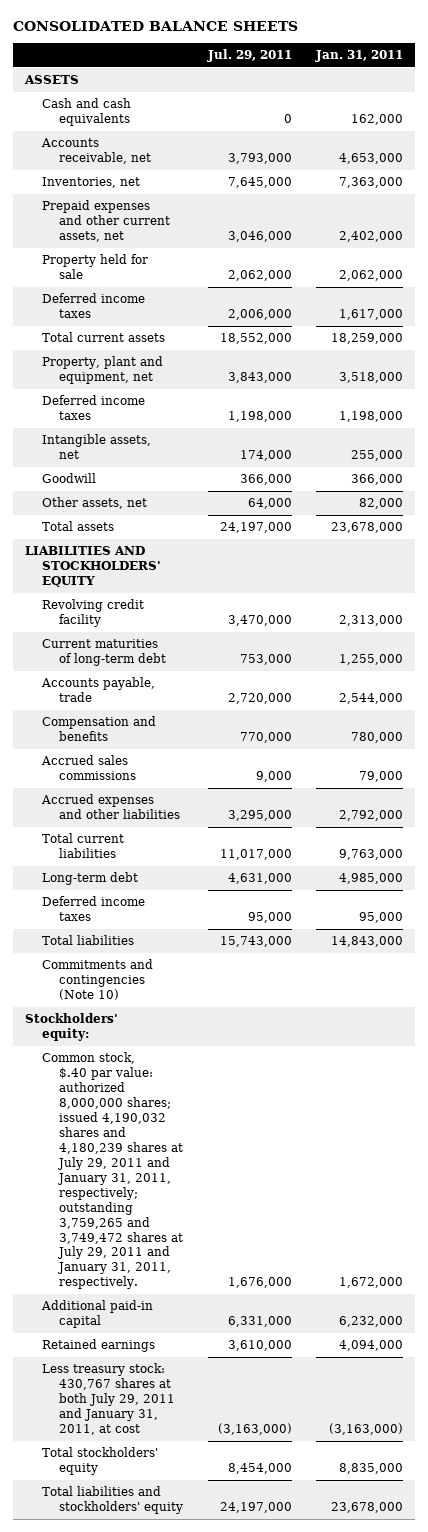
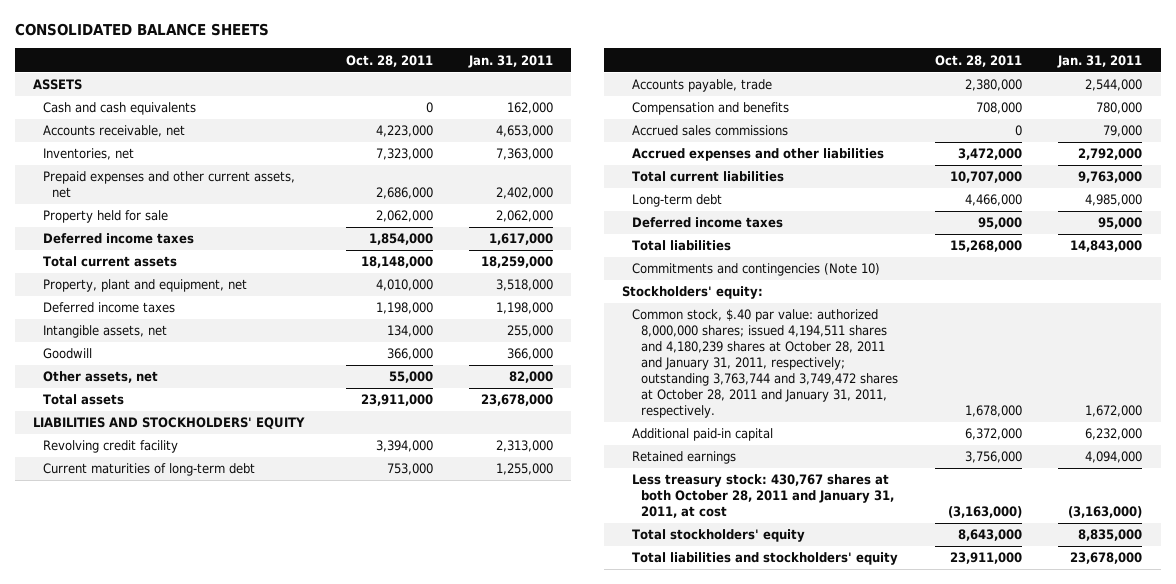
[206,48,292,62] Jul. 29, 2011 -> none
none -> [345,54,433,67] Oct. 28, 2011
[41,1052,184,1290] Common stock, $.40 par value: authorized 8,000,000 shares; issued 4,190,032 shares and 4,180,239 shares at July 29, 2011 and January 31, 2011, respectively; outstanding 3,759,265 and 3,749,472 shares at July 29, 2011 and January 31, 2011, respectively. -> [631,309,899,418] Common stock, $.40 par value: authorized 8,000,000 shares; issued 4,194,511 shares and 4,180,239 shares at October 28, 2011 and January 31, 2011, respectively; outstanding 3,763,744 and 3,749,472 shares at October 28, 2011 and January 31, 2011, respectively.
[41,1363,176,1435] Less treasury stock: 430,767 shares at both July 29, 2011 and January 31, 2011, at cost -> [631,474,895,519] Less treasury stock: 430,767 shares at both October 28, 2011 and January 31, 2011, at cost

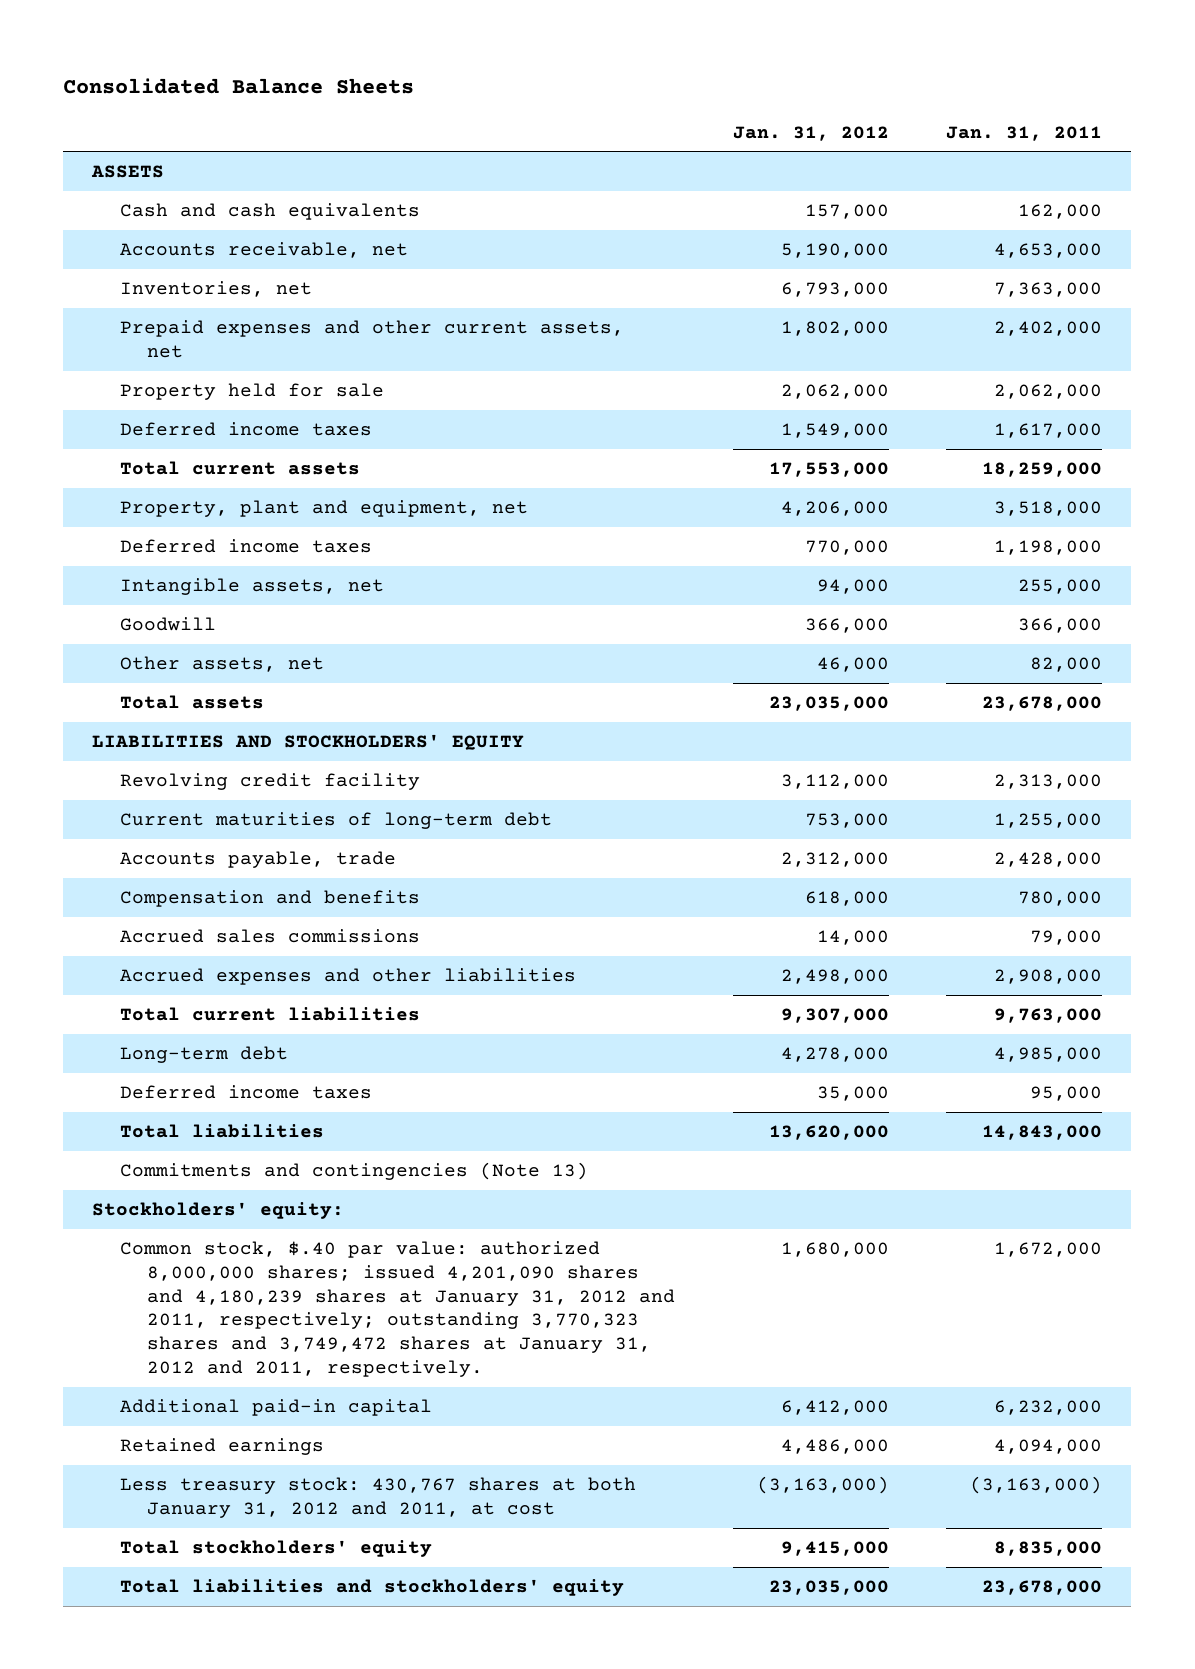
[15,23,270,37] CONSOLIDATED BALANCE SHEETS -> [63,78,415,95] Consolidated Balance Sheets
[345,54,433,67] Oct. 28, 2011 -> none
none -> [732,125,889,141] Jan. 31, 2012
[1085,79,1143,92] 2,544,000 -> [994,851,1103,867] 2,428,000
[1078,148,1143,161] 2,792,000 -> [994,968,1103,984] 2,908,000
[631,263,880,277] Commitments and contingencies (Note 10) -> [119,1161,588,1180] Commitments and contingencies (Note 13)
[631,309,899,418] Common stock, $.40 par value: authorized 8,000,000 shares; issued 4,194,511 shares and 4,180,239 shares at October 28, 2011 and January 31, 2011, respectively; outstanding 3,763,744 and 3,749,472 shares at October 28, 2011 and January 31, 2011, respectively. -> [119,1240,675,1377] Common stock, $.40 par value: authorized 8,000,000 shares; issued 4,201,090 shares and 4,180,239 shares at January 31, 2012 and 2011, respectively; outstanding 3,770,323 shares and 3,749,472 shares at January 31, 2012 and 2011, respectively.
[631,474,895,519] Less treasury stock: 430,767 shares at both October 28, 2011 and January 31, 2011, at cost -> [119,1476,636,1518] Less treasury stock: 430,767 shares at both January 31, 2012 and 2011, at cost

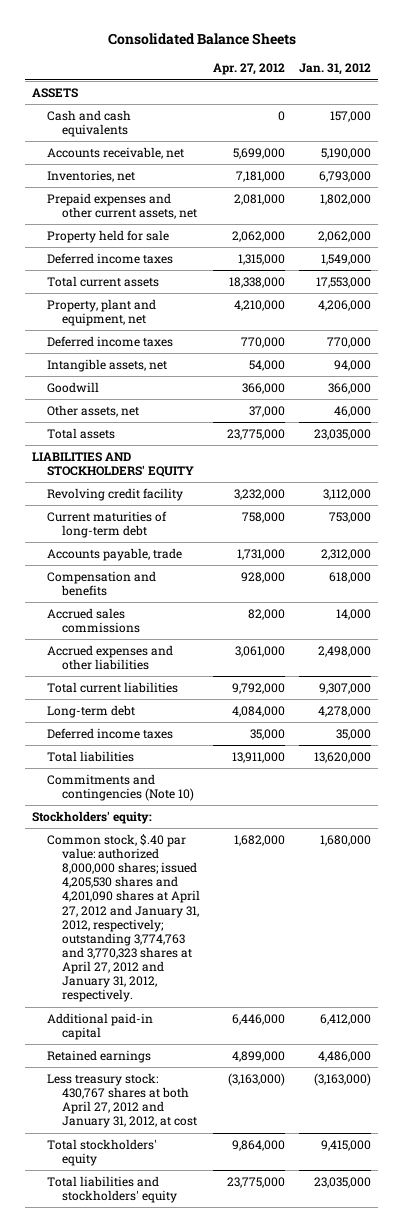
[946,125,1103,141] Jan. 31, 2011 -> none
none -> [213,63,286,76] Apr. 27, 2012
[119,1161,588,1180] Commitments and contingencies (Note 13) -> [46,773,194,802] Commitments and contingencies (Note 10)
[119,1240,675,1377] Common stock, $.40 par value: authorized 8,000,000 shares; issued 4,201,090 shares and 4,180,239 shares at January 31, 2012 and 2011, respectively; outstanding 3,770,323 shares and 3,749,472 shares at January 31, 2012 and 2011, respectively. -> [46,833,200,1003] Common stock, $.40 par value: authorized 8,000,000 shares; issued 4,205,530 shares and 4,201,090 shares at April 27, 2012 and January 31, 2012, respectively; outstanding 3,774,763 and 3,770,323 shares at April 27, 2012 and January 31, 2012, respectively.
[119,1476,636,1518] Less treasury stock: 430,767 shares at both January 31, 2012 and 2011, at cost -> [46,1072,197,1129] Less treasury stock: 430,767 shares at both April 27, 2012 and January 31, 2012, at cost

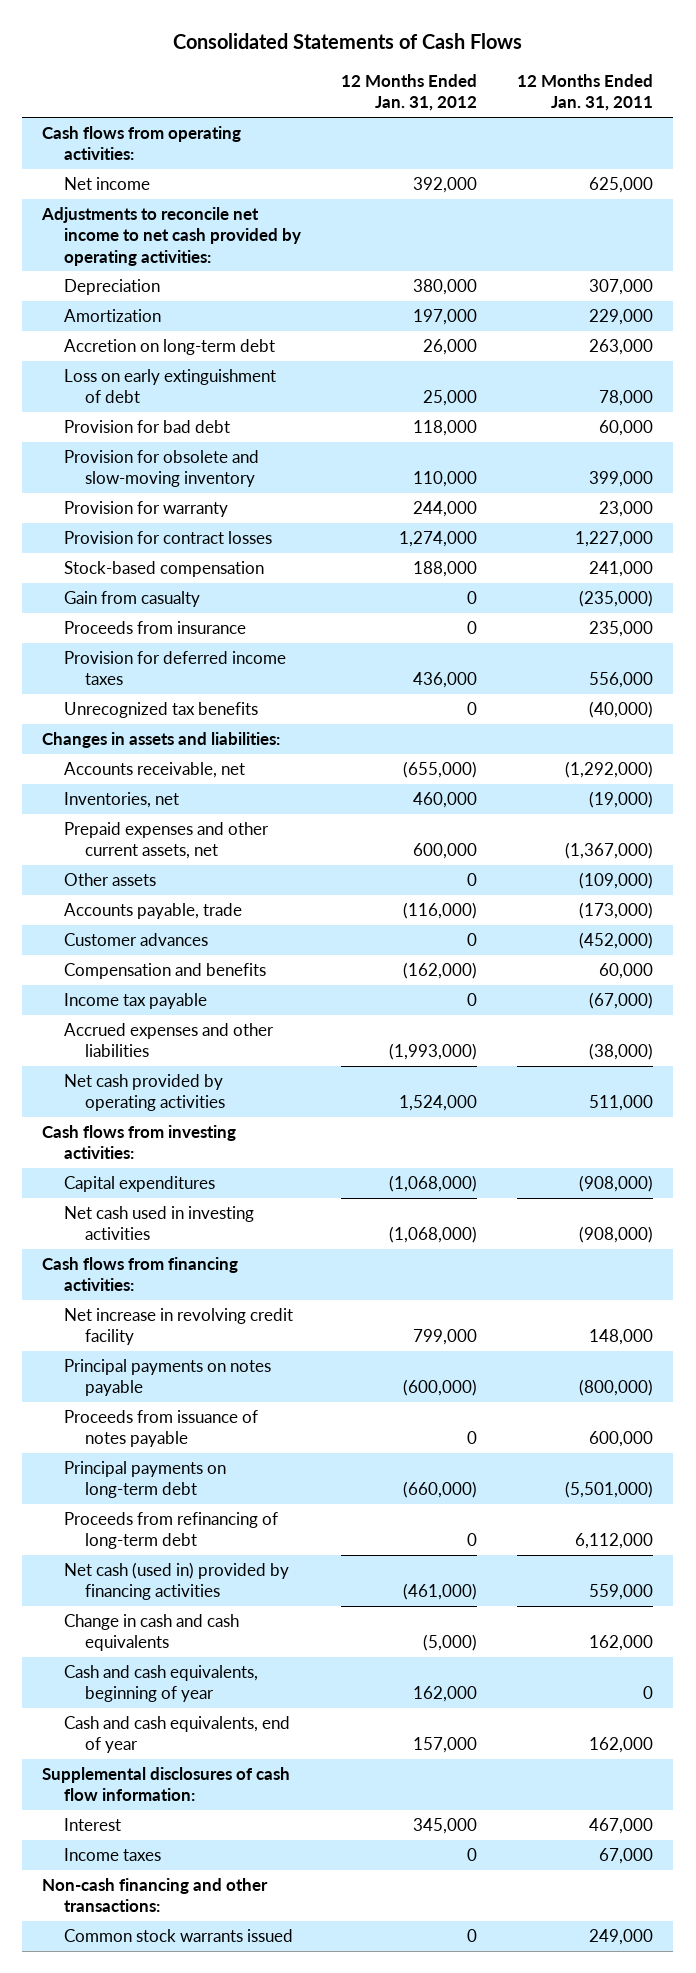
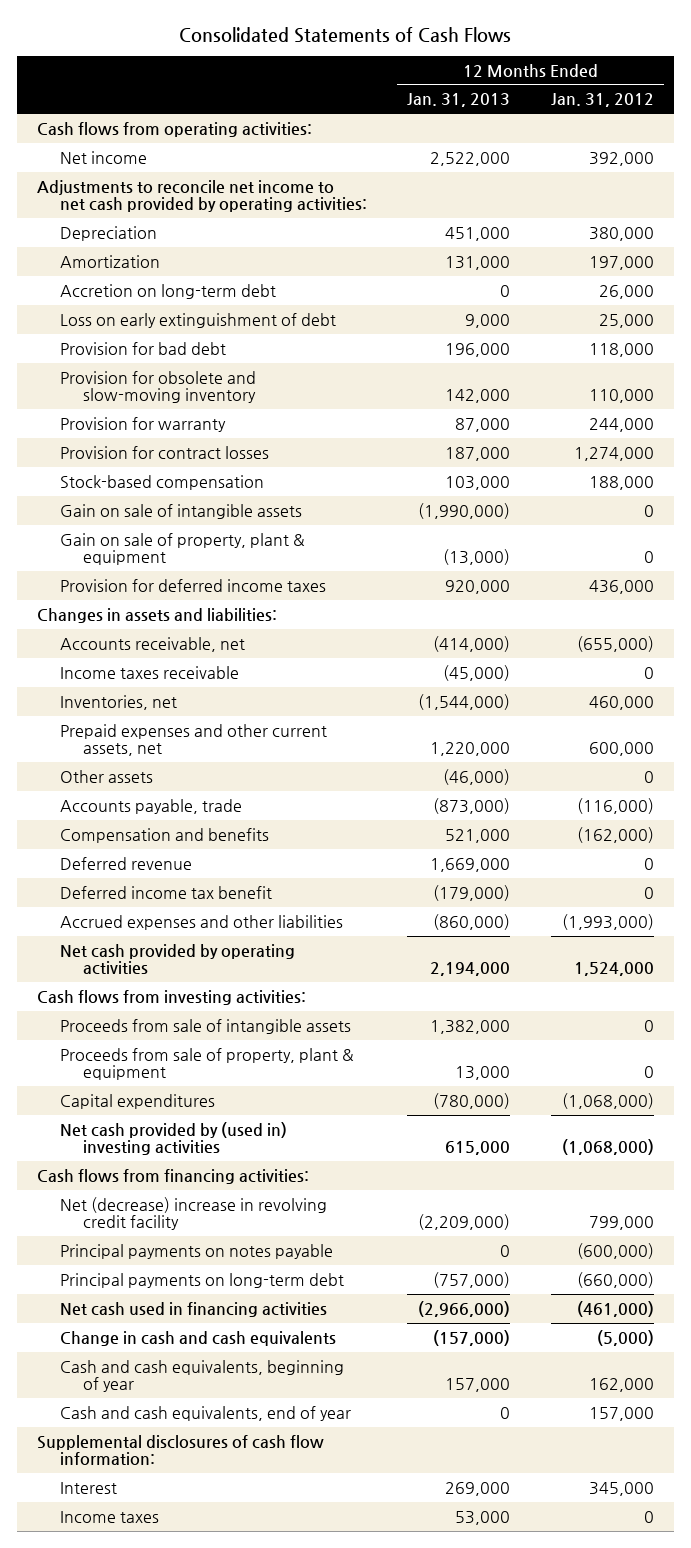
[517,74,654,112] 12 Months Ended Jan. 31, 2011 -> none
none -> [407,93,511,108] Jan. 31, 2013
[63,591,200,608] Gain from casualty -> none
[63,621,246,635] Proceeds from insurance -> none
none -> [60,503,303,519] Gain on sale of intangible assets
none -> [60,532,306,566] Gain on sale of property, plant & equipment
[63,702,258,719] Unrecognized tax benefits -> none
none -> [60,665,240,679] Income taxes receivable
[63,933,208,947] Customer advances -> none
[63,993,207,1010] Income tax payable -> none
none -> [60,856,193,870] Deferred revenue
none -> [60,885,273,899] Deferred income tax benefit
none -> [60,1018,352,1034] Proceeds from sale of intangible assets
none -> [60,1047,355,1081] Proceeds from sale of property, plant & equipment
[63,1206,254,1241] Net cash used in investing activities -> [60,1121,288,1156] Net cash provided by (used in) investing activities
[63,1308,293,1346] Net increase in revolving credit facility -> [60,1196,328,1231] Net (decrease) increase in revolving credit facility
[63,1410,258,1448] Proceeds from issuance of notes payable -> none
[63,1512,278,1550] Proceeds from refinancing of long-term debt -> none
[63,1562,289,1601] Net cash (used in) provided by financing activities -> [60,1301,328,1317] Net cash used in financing activities
[42,1878,269,1913] Non-cash financing and other transactions: -> none
[63,1929,293,1943] Common stock warrants issued -> none

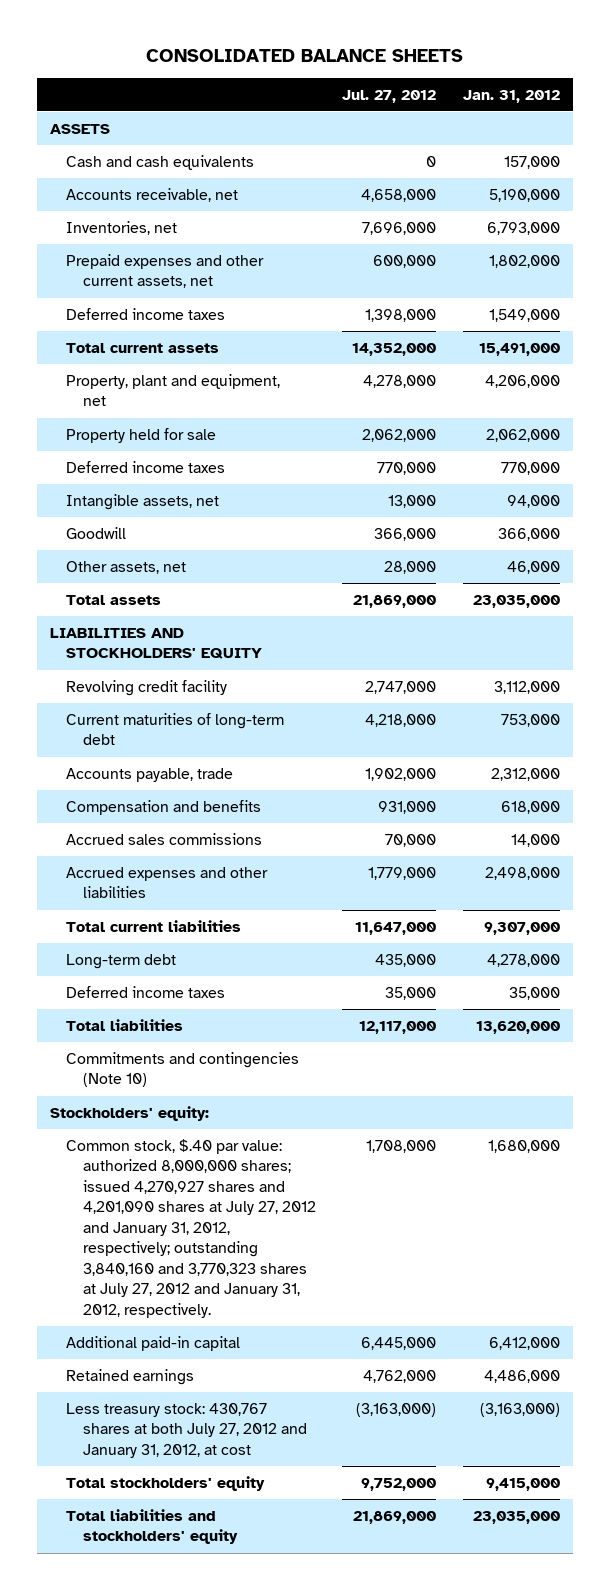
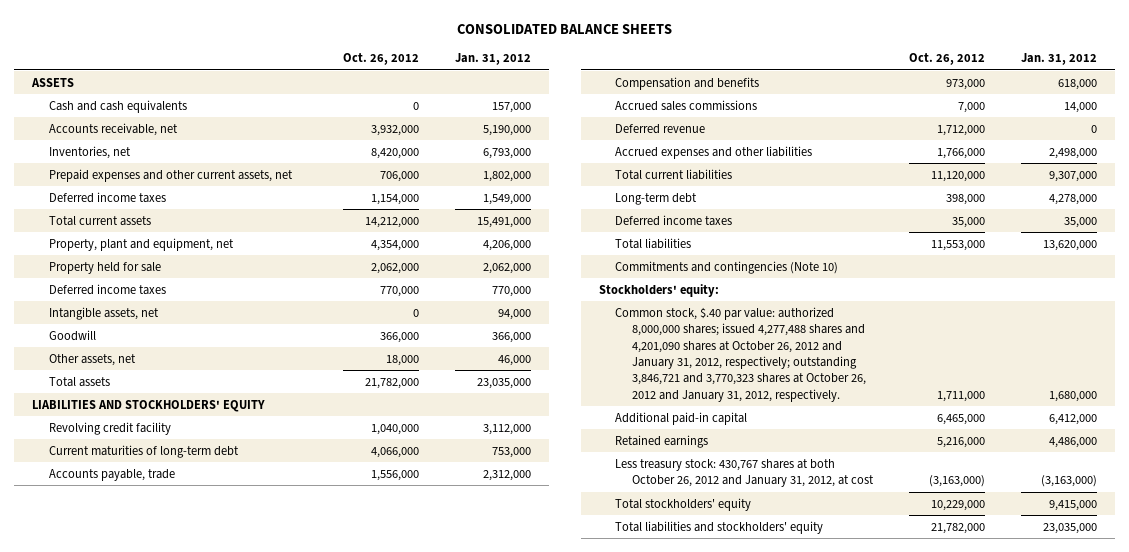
[342,89,437,103] Jul. 27, 2012 -> none
none -> [342,53,419,66] Oct. 26, 2012
none -> [615,123,706,134] Deferred revenue
[66,1138,316,1318] Common stock, $.40 par value: authorized 8,000,000 shares; issued 4,270,927 shares and 4,201,090 shares at July 27, 2012 and January 31, 2012, respectively; outstanding 3,840,160 and 3,770,323 shares at July 27, 2012 and January 31, 2012, respectively. -> [615,306,867,402] Common stock, $.40 par value: authorized 8,000,000 shares; issued 4,277,488 shares and 4,201,090 shares at October 26, 2012 and January 31, 2012, respectively; outstanding 3,846,721 and 3,770,323 shares at October 26, 2012 and January 31, 2012, respectively.
[66,1402,307,1458] Less treasury stock: 430,767 shares at both July 27, 2012 and January 31, 2012, at cost -> [615,458,875,488] Less treasury stock: 430,767 shares at both October 26, 2012 and January 31, 2012, at cost

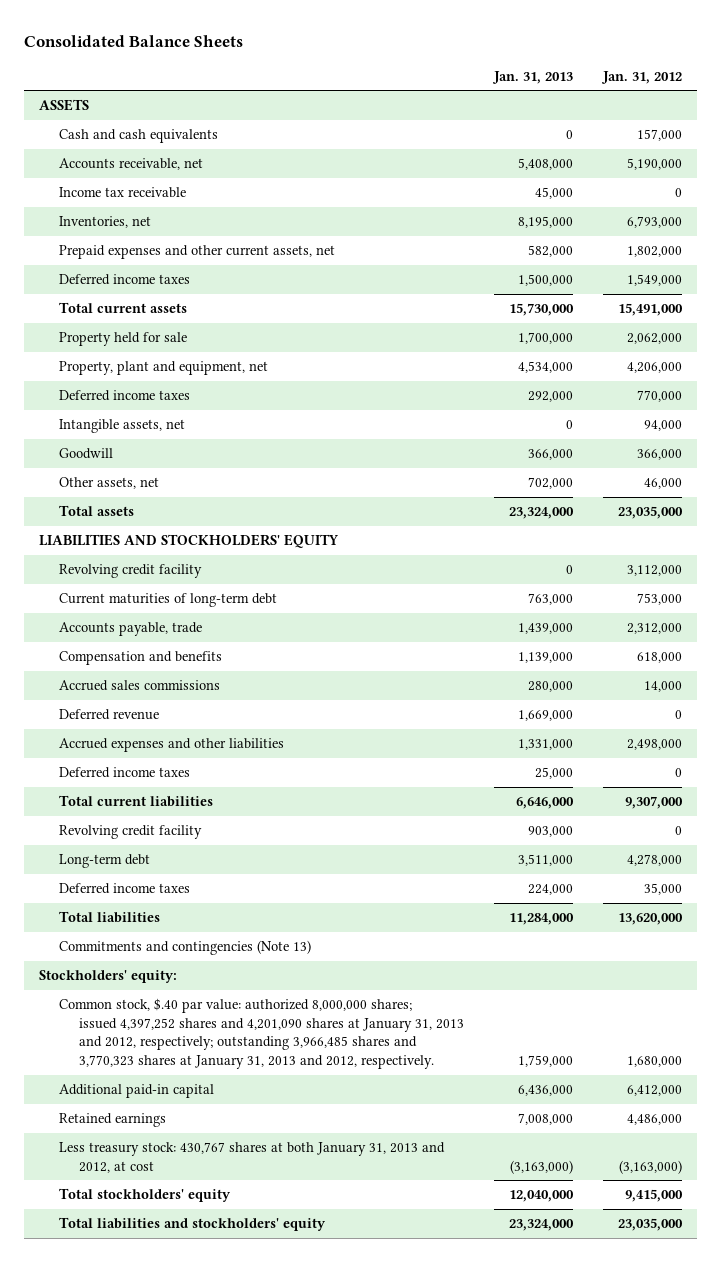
[456,23,672,34] CONSOLIDATED BALANCE SHEETS -> [24,35,244,48] Consolidated Balance Sheets
[342,53,419,66] Oct. 26, 2012 -> none
none -> [492,70,574,84] Jan. 31, 2013
none -> [59,187,187,199] Income tax receivable
[49,237,235,251] Property, plant and equipment, net -> [59,361,269,376] Property, plant and equipment, net
none -> [59,767,191,779] Deferred income taxes
none -> [59,825,203,840] Revolving credit facility
[615,260,839,274] Commitments and contingencies (Note 10) -> [59,940,312,956] Commitments and contingencies (Note 13)
[615,306,867,402] Common stock, $.40 par value: authorized 8,000,000 shares; issued 4,277,488 shares and 4,201,090 shares at October 26, 2012 and January 31, 2012, respectively; outstanding 3,846,721 and 3,770,323 shares at October 26, 2012 and January 31, 2012, respectively. -> [59,998,465,1070] Common stock, $.40 par value: authorized 8,000,000 shares; issued 4,397,252 shares and 4,201,090 shares at January 31, 2013 and 2012, respectively; outstanding 3,966,485 shares and 3,770,323 shares at January 31, 2013 and 2012, respectively.
[615,458,875,488] Less treasury stock: 430,767 shares at both October 26, 2012 and January 31, 2012, at cost -> [59,1142,446,1173] Less treasury stock: 430,767 shares at both January 31, 2013 and 2012, at cost

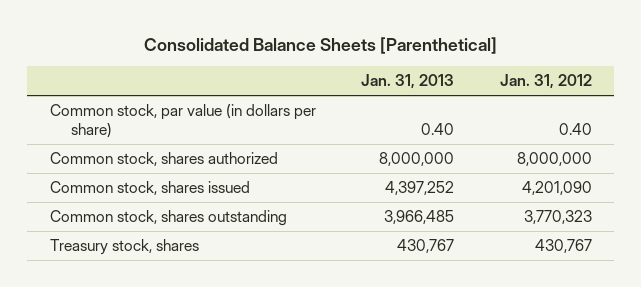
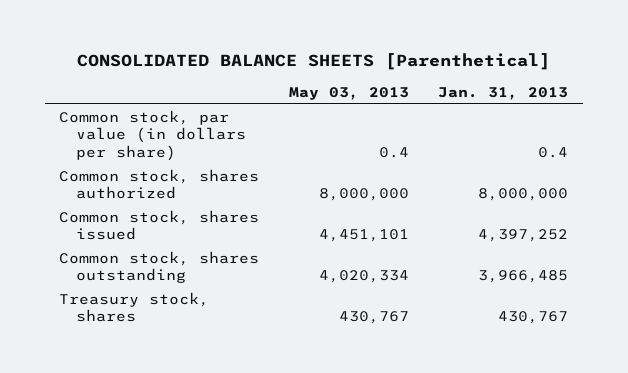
[143,36,497,54] Consolidated Balance Sheets [Parenthetical] -> [76,53,550,71] CONSOLIDATED BALANCE SHEETS [Parenthetical]
[499,74,592,90] Jan. 31, 2012 -> none
none -> [288,86,409,100] May 03, 2013
[421,122,455,135] 0.40 -> [538,146,569,158] 0.4

